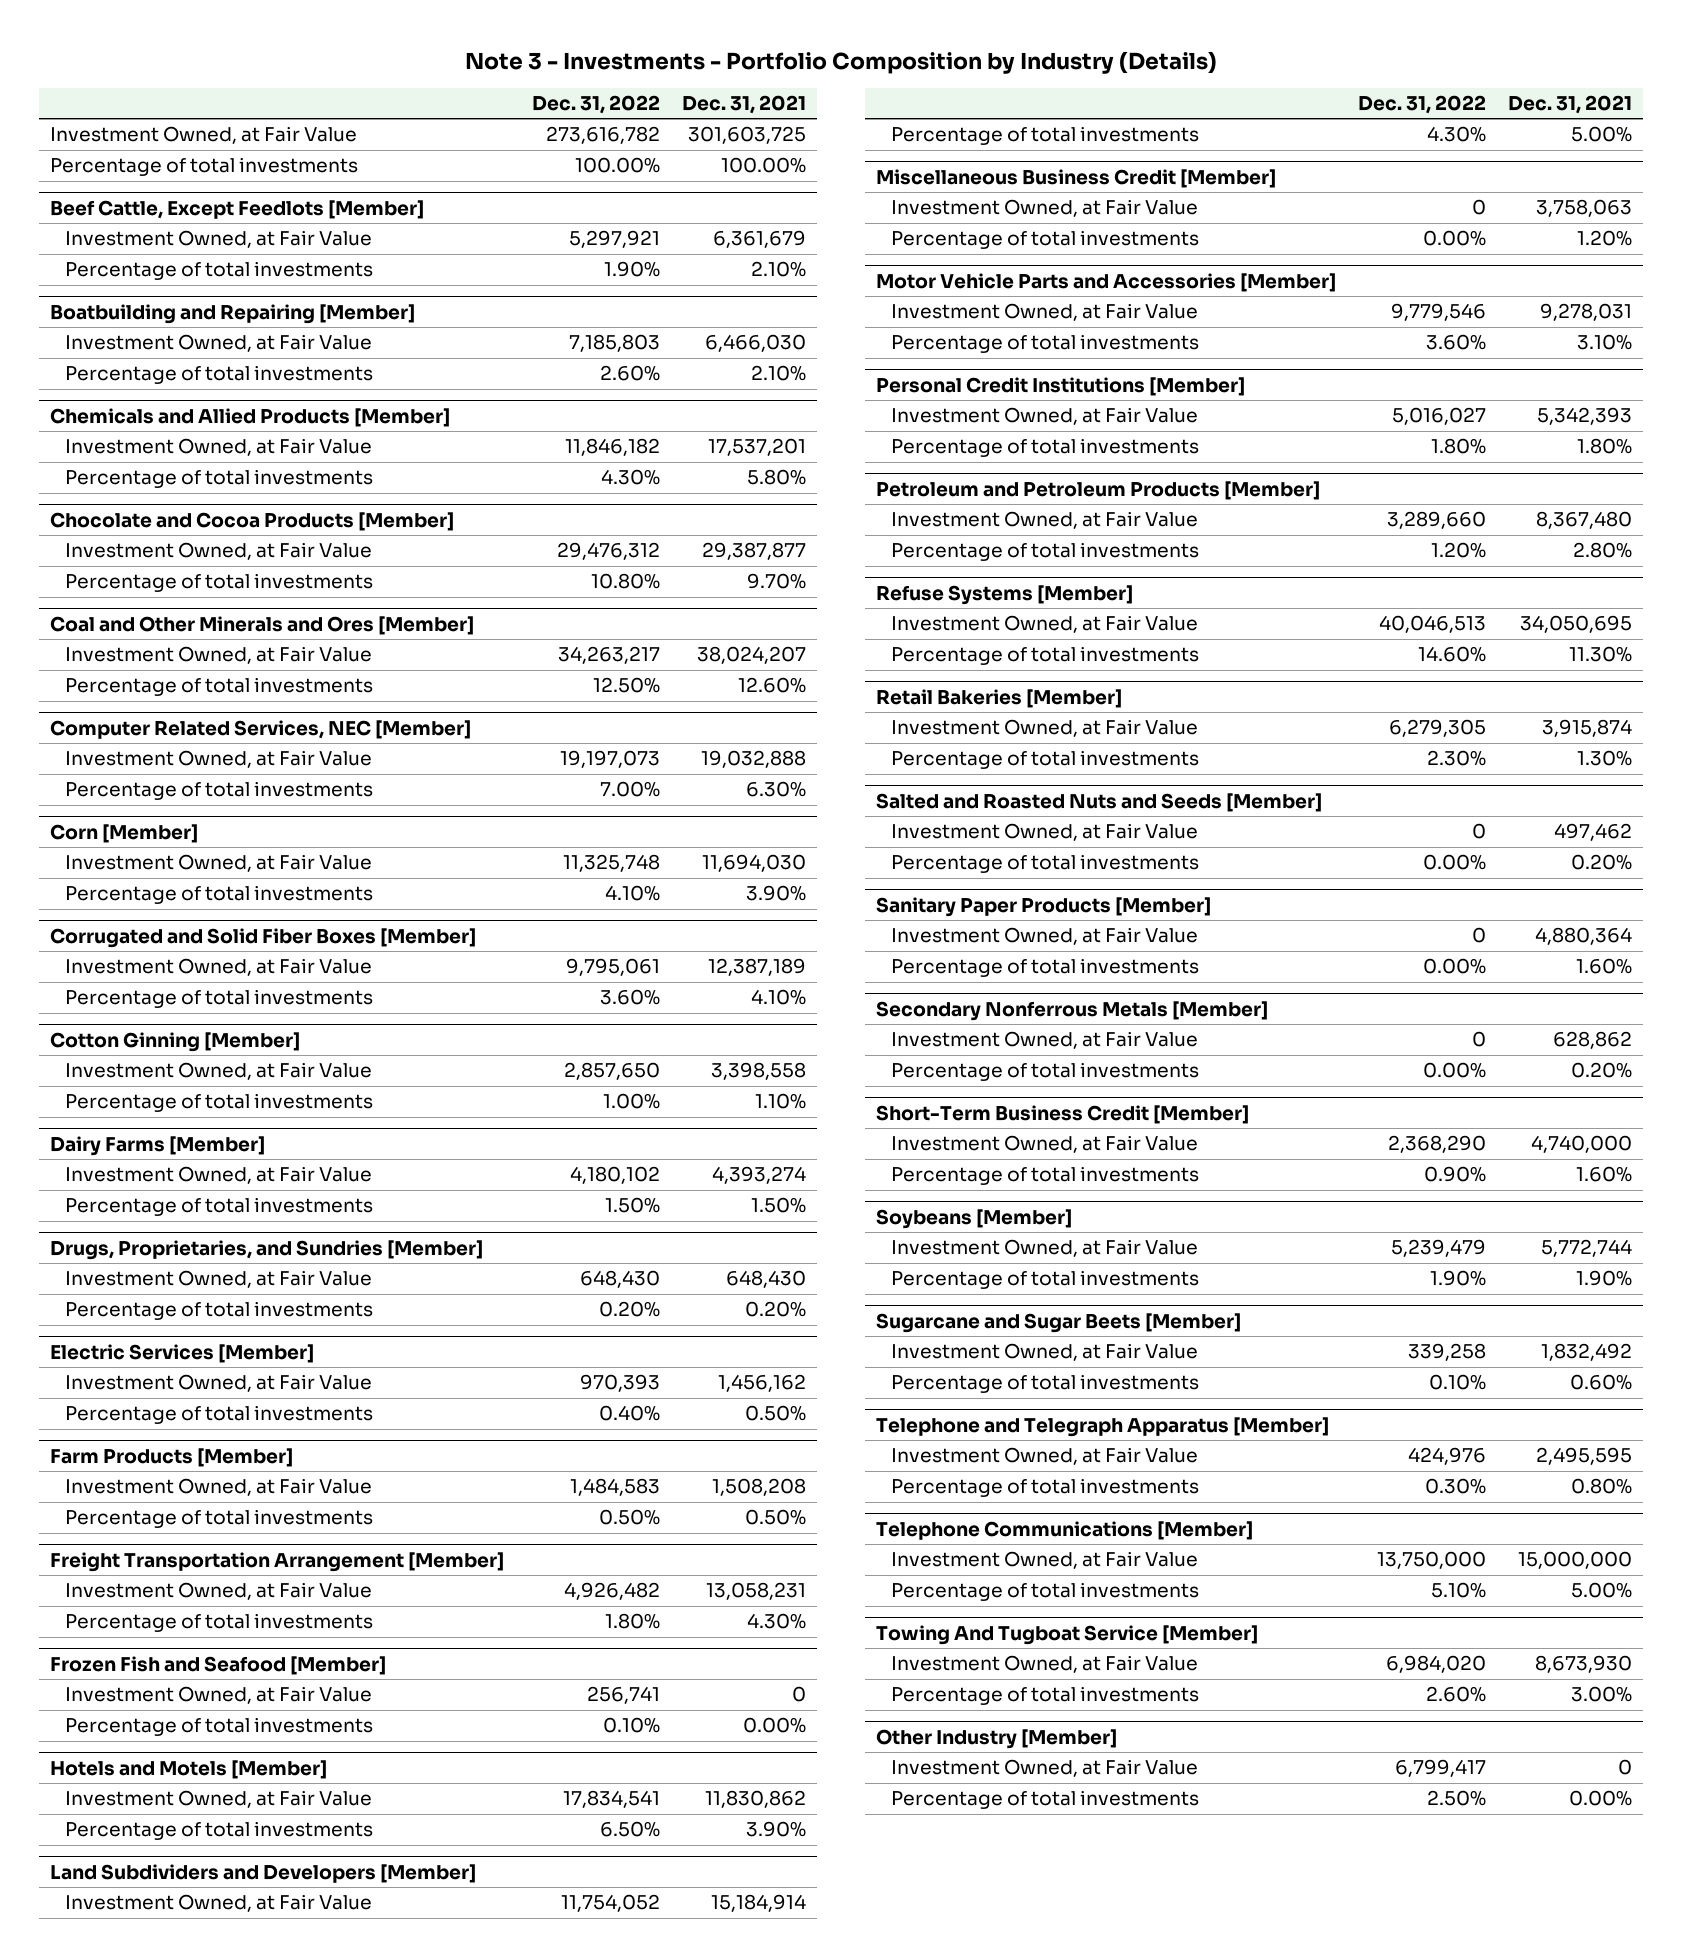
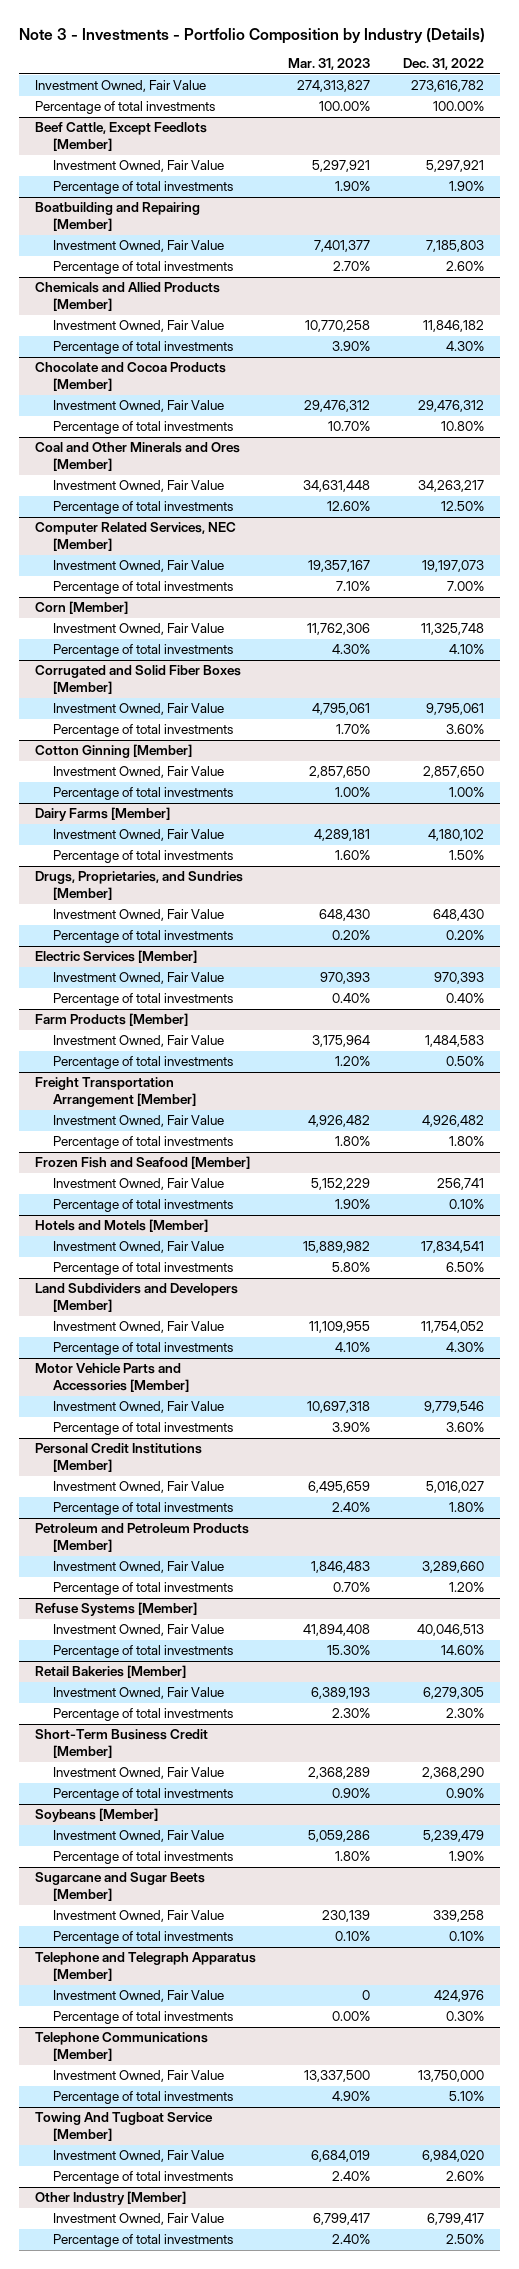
[682,94,807,114] Dec. 31, 2021 -> none
none -> [288,58,371,71] Mar. 31, 2023
[50,126,358,145] Investment Owned, at Fair Value -> [35,80,207,93] Investment Owned, Fair Value
[65,230,373,249] Investment Owned, at Fair Value -> [52,160,224,173] Investment Owned, Fair Value
[65,334,373,353] Investment Owned, at Fair Value -> [52,240,224,253] Investment Owned, Fair Value
[65,438,373,457] Investment Owned, at Fair Value -> [52,320,224,333] Investment Owned, Fair Value
[65,542,373,561] Investment Owned, at Fair Value -> [52,400,224,413] Investment Owned, Fair Value
[65,646,373,665] Investment Owned, at Fair Value -> [52,480,224,493] Investment Owned, Fair Value
[65,750,373,769] Investment Owned, at Fair Value -> [52,560,224,573] Investment Owned, Fair Value
[65,854,373,873] Investment Owned, at Fair Value -> [52,623,224,636] Investment Owned, Fair Value
[65,958,373,977] Investment Owned, at Fair Value -> [52,703,224,716] Investment Owned, Fair Value
[65,1062,373,1081] Investment Owned, at Fair Value -> [52,766,224,779] Investment Owned, Fair Value
[65,1166,373,1185] Investment Owned, at Fair Value -> [52,829,224,842] Investment Owned, Fair Value
[65,1270,373,1289] Investment Owned, at Fair Value -> [52,909,224,922] Investment Owned, Fair Value
[65,1374,373,1393] Investment Owned, at Fair Value -> [52,972,224,985] Investment Owned, Fair Value
[65,1478,373,1497] Investment Owned, at Fair Value -> [52,1035,224,1048] Investment Owned, Fair Value
[65,1582,373,1601] Investment Owned, at Fair Value -> [52,1115,224,1128] Investment Owned, Fair Value
[65,1686,373,1705] Investment Owned, at Fair Value -> [52,1178,224,1191] Investment Owned, Fair Value
[65,1790,373,1809] Investment Owned, at Fair Value -> [52,1241,224,1254] Investment Owned, Fair Value
[65,1894,373,1913] Investment Owned, at Fair Value -> [52,1321,224,1334] Investment Owned, Fair Value
[875,168,1276,188] Miscellaneous Business Credit [Member] -> none
[891,199,1199,218] Investment Owned, at Fair Value -> none
[891,230,1200,250] Percentage of total investments -> none
[891,303,1199,322] Investment Owned, at Fair Value -> [52,1401,224,1414] Investment Owned, Fair Value
[891,407,1199,426] Investment Owned, at Fair Value -> [52,1481,224,1494] Investment Owned, Fair Value
[891,511,1199,530] Investment Owned, at Fair Value -> [52,1561,224,1574] Investment Owned, Fair Value
[891,615,1199,634] Investment Owned, at Fair Value -> [52,1624,224,1637] Investment Owned, Fair Value
[891,719,1199,738] Investment Owned, at Fair Value -> [52,1687,224,1700] Investment Owned, Fair Value
[875,792,1322,812] Salted and Roasted Nuts and Seeds [Member] -> none
[891,823,1199,842] Investment Owned, at Fair Value -> none
[891,854,1200,874] Percentage of total investments -> none
[875,896,1211,917] Sanitary Paper Products [Member] -> none
[891,927,1199,946] Investment Owned, at Fair Value -> none
[891,958,1200,978] Percentage of total investments -> none
[875,1000,1268,1021] Secondary Nonferrous Metals [Member] -> none
[891,1031,1199,1050] Investment Owned, at Fair Value -> none
[891,1062,1200,1082] Percentage of total investments -> none
[891,1135,1199,1154] Investment Owned, at Fair Value -> [52,1767,224,1780] Investment Owned, Fair Value
[891,1239,1199,1258] Investment Owned, at Fair Value -> [52,1830,224,1843] Investment Owned, Fair Value
[891,1343,1199,1362] Investment Owned, at Fair Value -> [52,1910,224,1923] Investment Owned, Fair Value
[891,1447,1199,1466] Investment Owned, at Fair Value -> [52,1990,224,2003] Investment Owned, Fair Value
[891,1551,1199,1570] Investment Owned, at Fair Value -> [52,2070,224,2083] Investment Owned, Fair Value
[891,1655,1199,1674] Investment Owned, at Fair Value -> [52,2150,224,2163] Investment Owned, Fair Value
[891,1759,1199,1778] Investment Owned, at Fair Value -> [52,2213,224,2226] Investment Owned, Fair Value

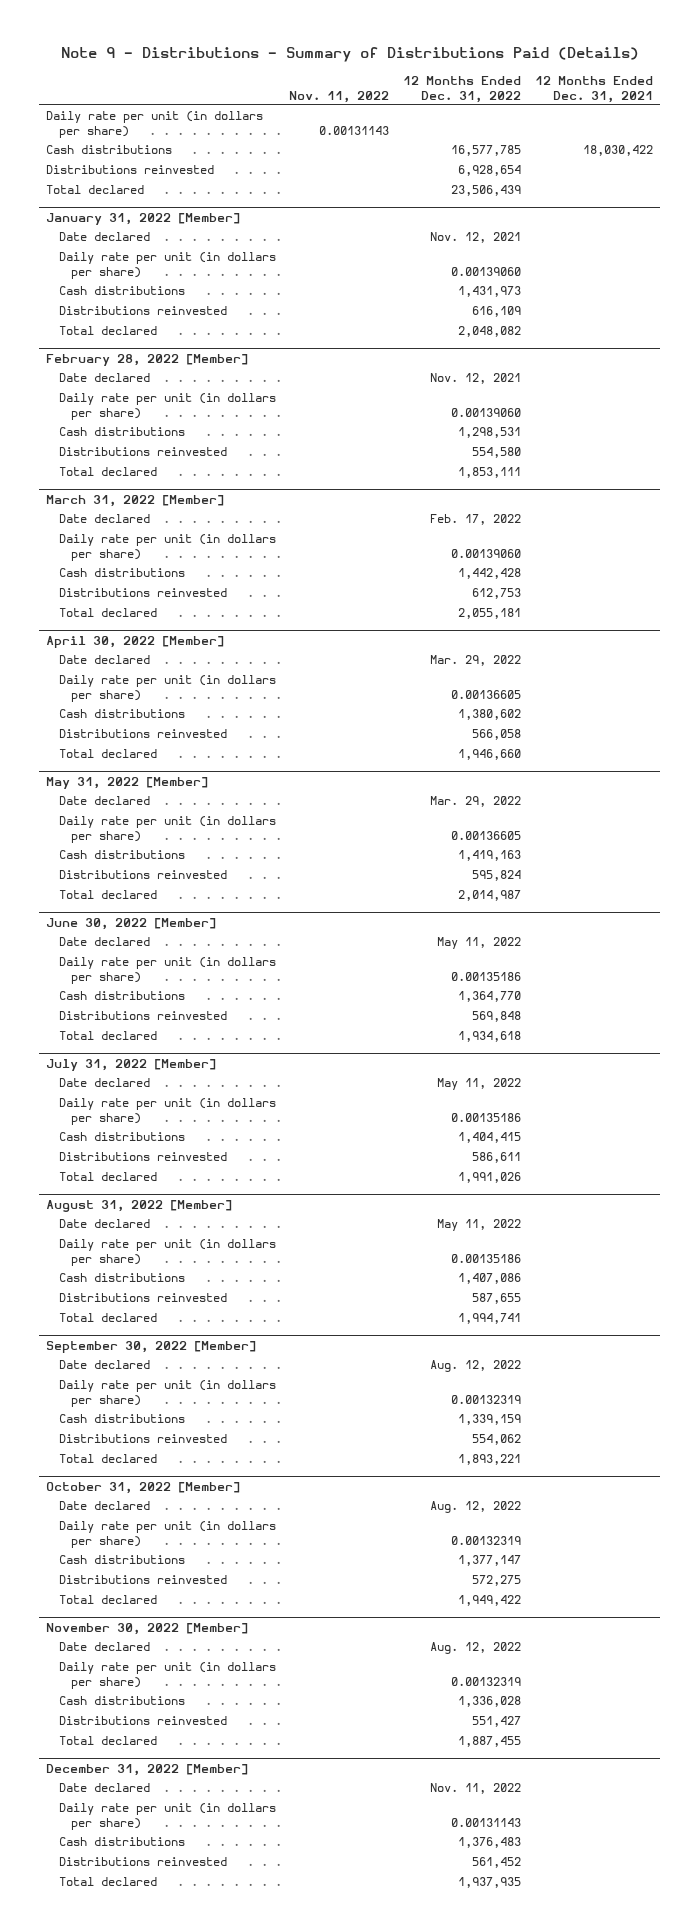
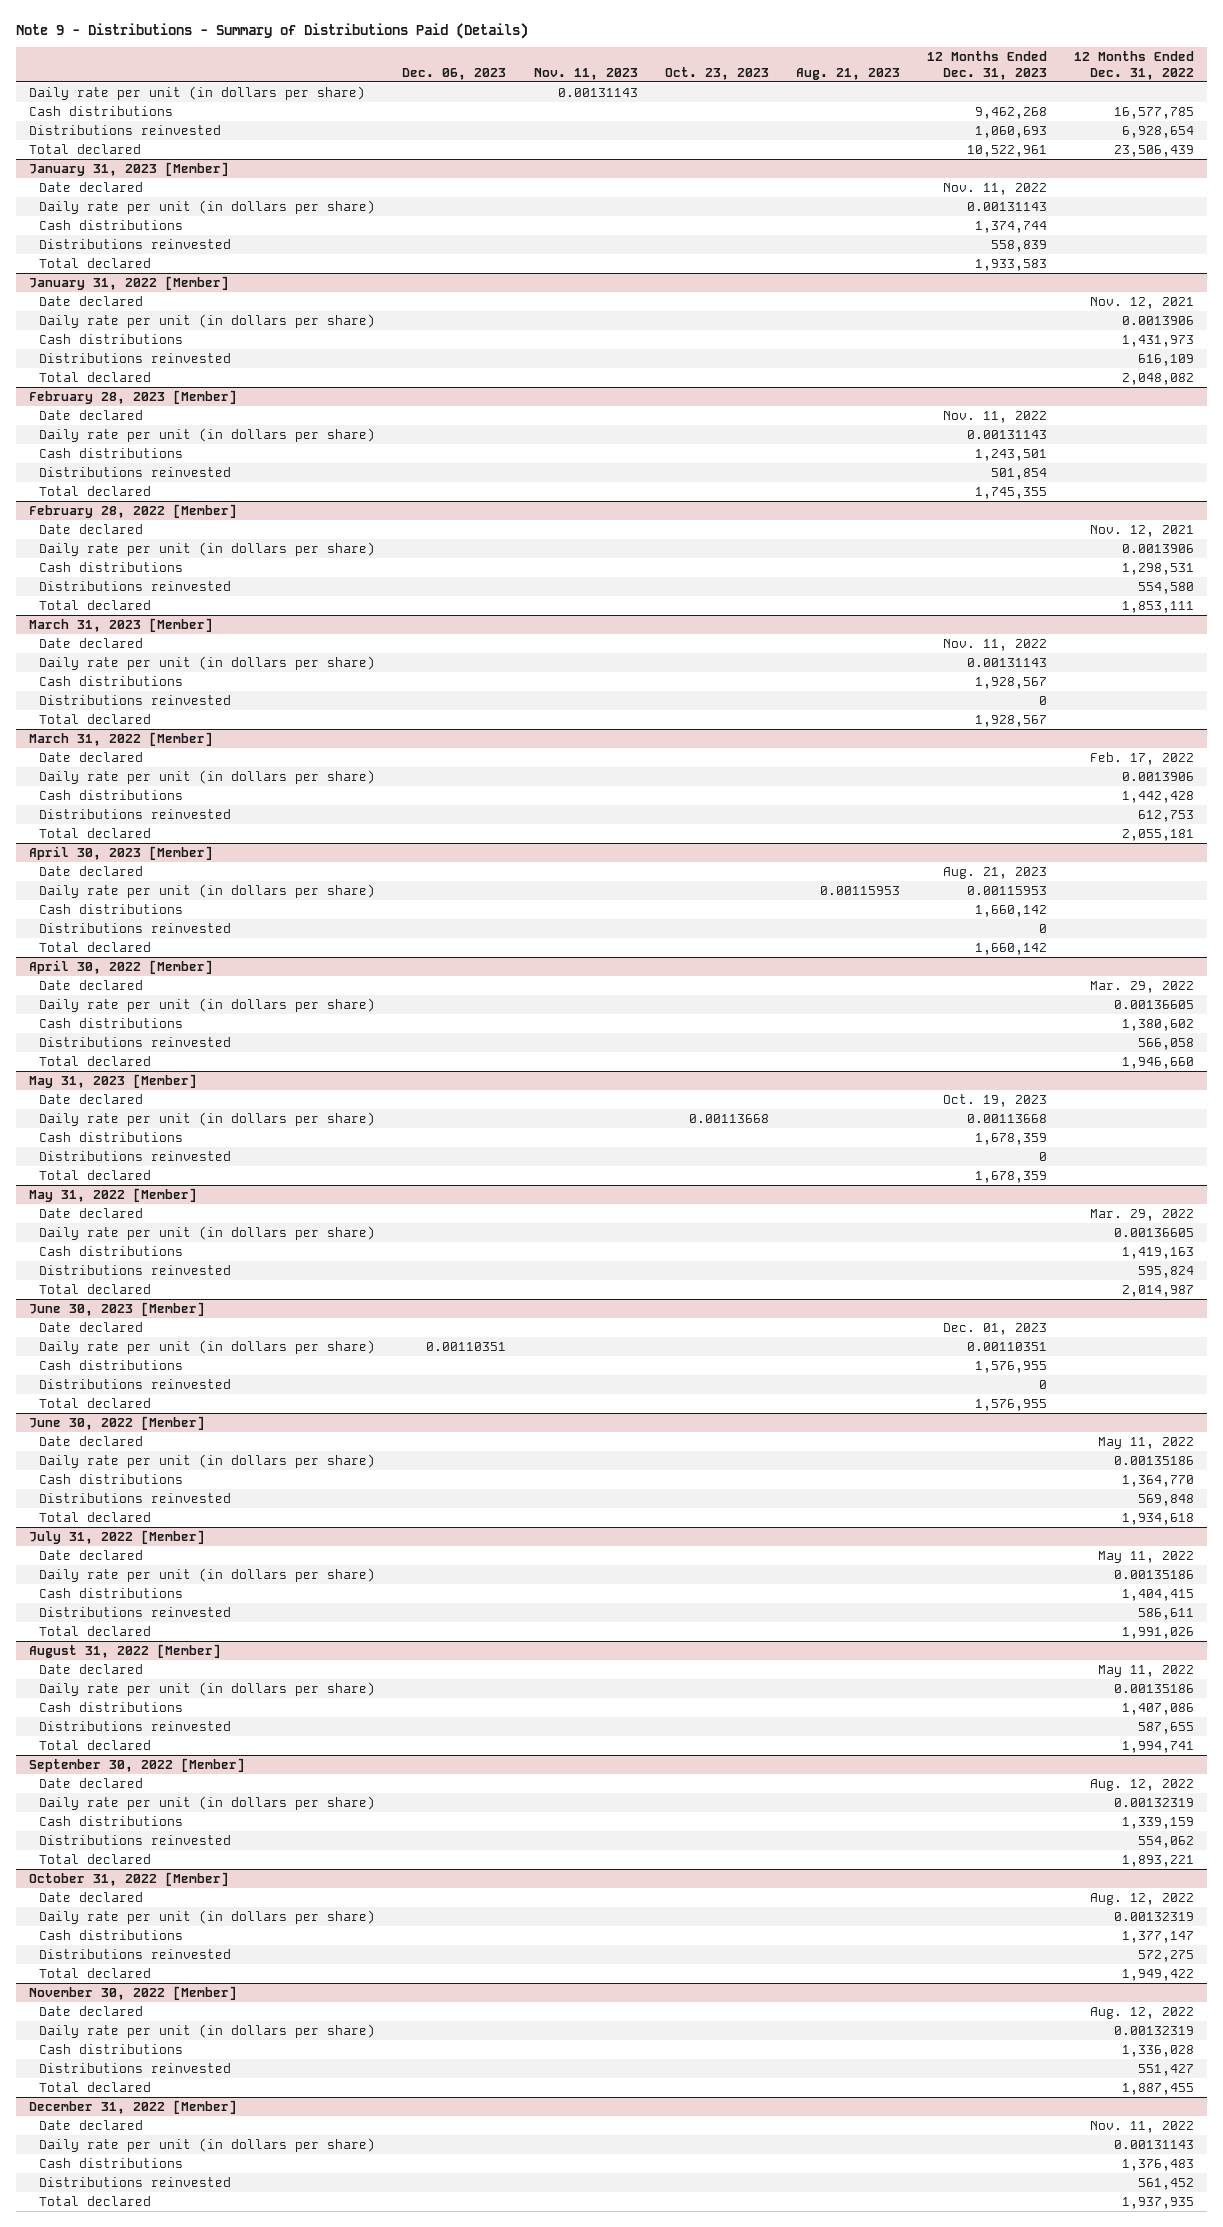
[289,90,390,103] Nov. 11, 2022 -> none
[535,75,654,103] 12 Months Ended Dec. 31, 2021 -> none
none -> [402,67,507,80] Dec. 06, 2023
none -> [533,67,638,80] Nov. 11, 2023
none -> [664,66,769,80] Oct. 23, 2023
none -> [795,67,900,80] Aug. 21, 2023
none -> [926,50,1047,80] 12 Months Ended Dec. 31, 2023
none -> [29,161,230,176] January 31, 2023 [Member]
none -> [39,181,144,192] Date declared
none -> [39,199,376,214] Daily rate per unit (in dollars per share)
none -> [39,219,184,230] Cash distributions
none -> [39,238,232,249] Distributions reinvested
none -> [39,257,152,268] Total declared
[451,267,522,277] 0.00139060 -> [1121,315,1194,325] 0.0013906
none -> [29,389,238,404] February 28, 2023 [Member]
none -> [39,409,144,420] Date declared
none -> [39,427,376,442] Daily rate per unit (in dollars per share)
none -> [39,447,184,458] Cash distributions
none -> [39,466,232,477] Distributions reinvested
none -> [39,485,152,496] Total declared
[451,408,522,418] 0.00139060 -> [1121,543,1194,553] 0.0013906
none -> [29,617,214,632] March 31, 2023 [Member]
none -> [39,637,144,648] Date declared
none -> [39,655,376,670] Daily rate per unit (in dollars per share)
none -> [39,675,184,686] Cash distributions
none -> [39,694,232,705] Distributions reinvested
none -> [39,713,152,724] Total declared
[451,549,522,559] 0.00139060 -> [1121,771,1194,781] 0.0013906
none -> [29,845,214,860] April 30, 2023 [Member]
none -> [39,865,144,876] Date declared
none -> [39,883,376,898] Daily rate per unit (in dollars per share)
none -> [39,903,184,914] Cash distributions
none -> [39,922,232,933] Distributions reinvested
none -> [39,941,152,952] Total declared
none -> [29,1073,198,1088] May 31, 2023 [Member]
none -> [39,1093,144,1104] Date declared
none -> [39,1111,376,1126] Daily rate per unit (in dollars per share)
none -> [39,1131,184,1142] Cash distributions
none -> [39,1150,232,1161] Distributions reinvested
none -> [39,1169,152,1180] Total declared
none -> [29,1301,206,1316] June 30, 2023 [Member]
none -> [39,1321,144,1332] Date declared
none -> [39,1339,376,1354] Daily rate per unit (in dollars per share)
none -> [39,1359,184,1370] Cash distributions
none -> [39,1378,232,1389] Distributions reinvested
none -> [39,1397,152,1408] Total declared

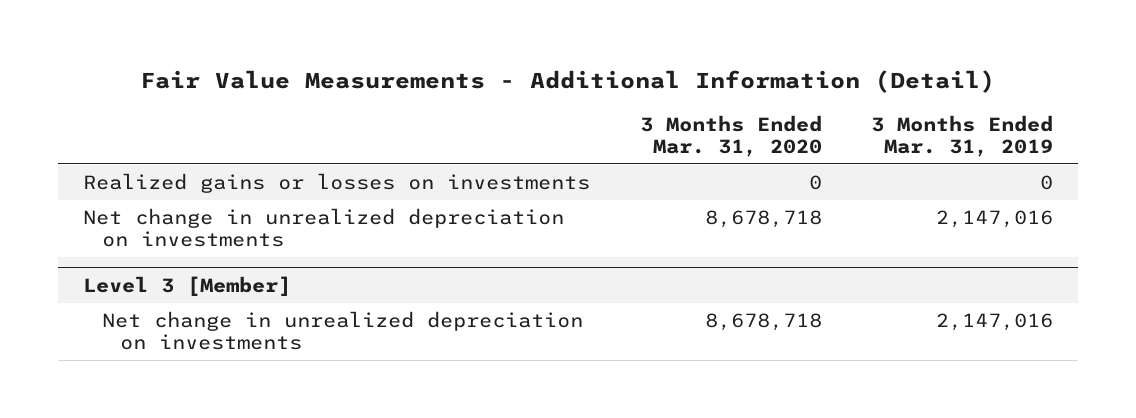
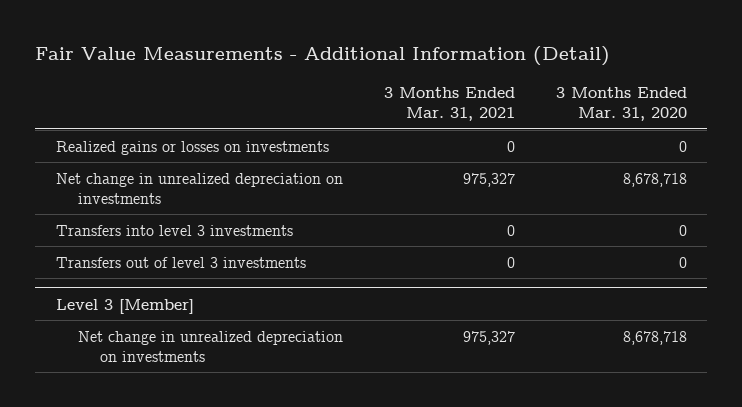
[871,114,1054,157] 3 Months Ended Mar. 31, 2019 -> none
none -> [383,87,515,122] 3 Months Ended Mar. 31, 2021
none -> [55,224,293,236] Transfers into level 3 investments
none -> [55,256,306,268] Transfers out of level 3 investments

